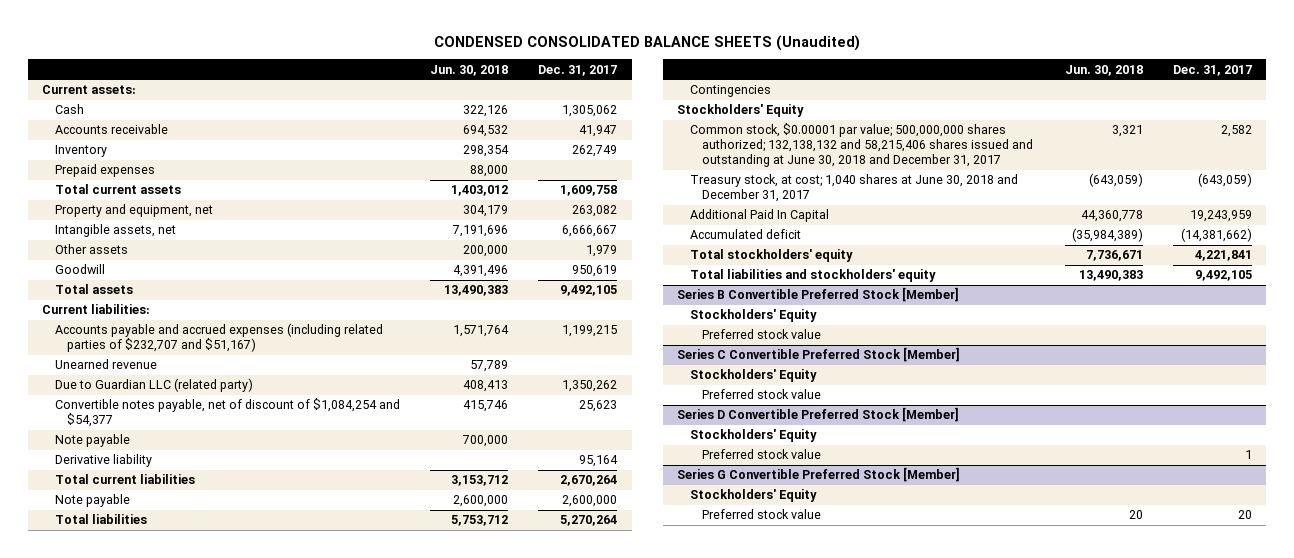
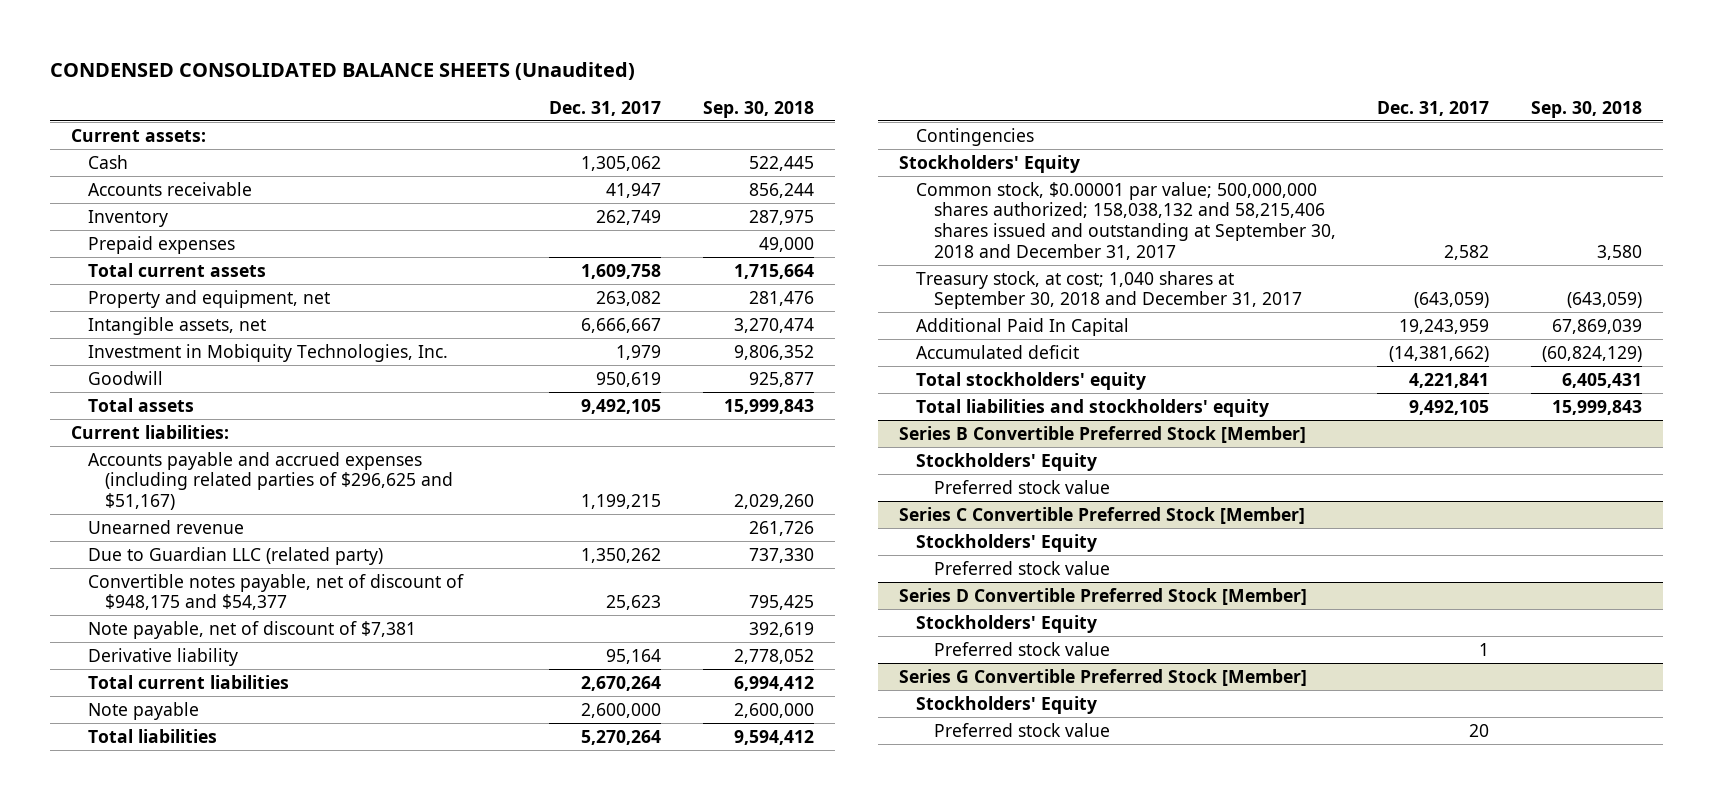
[429,64,508,76] Jun. 30, 2018 -> none
none -> [702,100,814,118] Sep. 30, 2018
[54,244,128,255] Other assets -> [88,343,449,362] Investment in Mobiquity Technologies, Inc.
[54,323,383,353] Accounts payable and accrued expenses (including related parties of $232,707 and $51,167) -> [88,451,454,511] Accounts payable and accrued expenses (including related parties of $296,625 and $51,167)
[54,398,400,428] Convertible notes payable, net of discount of $1,084,254 and $54,377 -> [88,573,465,611] Convertible notes payable, net of discount of $948,175 and $54,377
[54,434,130,448] Note payable -> [88,620,417,639] Note payable, net of discount of $7,381
[689,123,1034,168] Common stock, $0.00001 par value; 500,000,000 shares authorized; 132,138,132 and 58,215,406 shares issued and outstanding at June 30, 2018 and December 31, 2017 -> [916,181,1336,260] Common stock, $0.00001 par value; 500,000,000 shares authorized; 158,038,132 and 58,215,406 shares issued and outstanding at September 30, 2018 and December 31, 2017
[689,174,1018,203] Treasury stock, at cost; 1,040 shares at June 30, 2018 and December 31, 2017 -> [916,270,1302,310] Treasury stock, at cost; 1,040 shares at September 30, 2018 and December 31, 2017

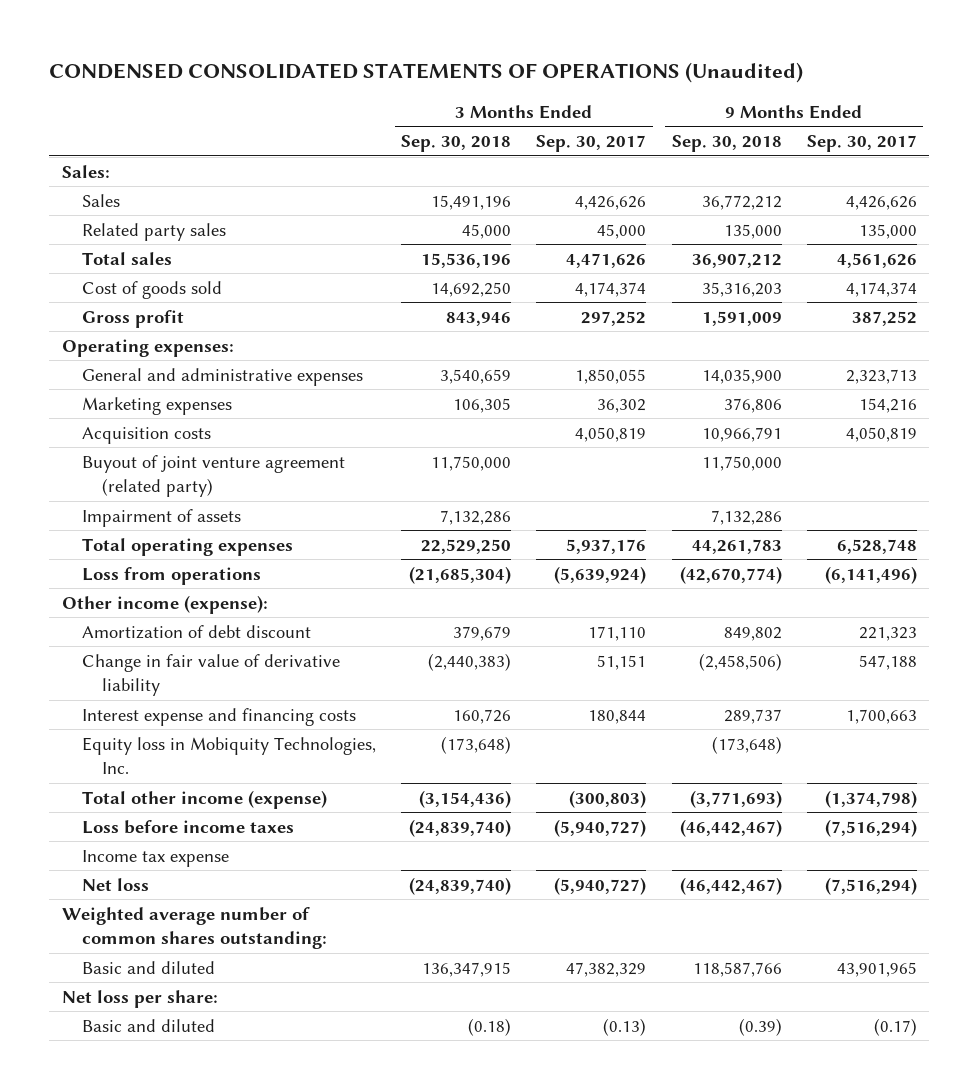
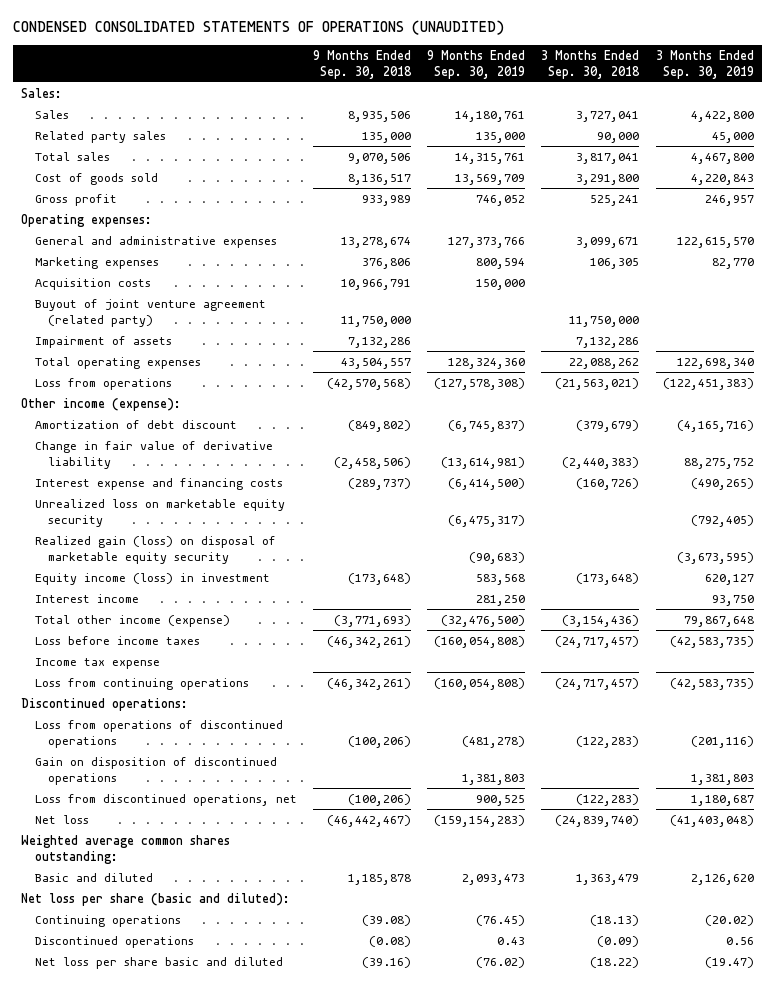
[49,62,804,84] CONDENSED CONSOLIDATED STATEMENTS OF OPERATIONS (Unaudited) -> [12,20,504,36] CONDENSED CONSOLIDATED STATEMENTS OF OPERATIONS (UNAUDITED)
[536,135,647,153] Sep. 30, 2017 -> none
[806,135,917,153] Sep. 30, 2017 -> none
none -> [427,49,526,79] 9 Months Ended Sep. 30, 2019
none -> [655,49,754,79] 3 Months Ended Sep. 30, 2019
[431,194,512,210] 15,491,196 -> [576,110,640,122] 3,727,041
[701,194,782,210] 36,772,212 -> [347,110,411,122] 8,935,506
[462,223,512,239] 45,000 -> [597,131,640,143] 90,000
[421,252,512,268] 15,536,196 -> [576,152,640,164] 3,817,041
[691,252,782,268] 36,907,212 -> [347,152,411,164] 9,070,506
[431,281,512,297] 14,692,250 -> [576,173,640,185] 3,291,800
[701,281,782,297] 35,316,203 -> [347,173,411,185] 8,136,517
[446,311,512,326] 843,946 -> [590,194,640,206] 525,241
[701,310,782,326] 1,591,009 -> [361,194,411,206] 933,989
[440,368,512,384] 3,540,659 -> [576,236,640,248] 3,099,671
[701,368,782,384] 14,035,900 -> [340,236,411,248] 13,278,674
[421,538,512,554] 22,529,250 -> [569,357,640,369] 22,088,262
[691,538,782,554] 44,261,783 -> [340,357,411,369] 43,504,557
[409,565,512,584] (21,685,304) -> [555,377,640,390] (21,563,021)
[679,565,782,584] (42,670,774) -> [326,377,411,390] (42,570,568)
[453,625,512,641] 379,679 -> [576,419,640,432] (379,679)
[723,626,782,641] 849,802 -> [347,419,411,432] (849,802)
[453,708,512,724] 160,726 -> [576,477,640,490] (160,726)
[723,708,782,724] 289,737 -> [347,477,411,490] (289,737)
none -> [34,498,285,527] Unrealized loss on marketable equity security
none -> [34,535,276,564] Realized gain (loss) on disposal of marketable equity security
[82,736,377,774] Equity loss in Mobiquity Technologies, Inc. -> [34,572,270,585] Equity income (loss) in investment
none -> [34,593,139,603] Interest income
[409,818,512,837] (24,839,740) -> [555,635,640,648] (24,717,457)
[679,818,782,837] (46,442,467) -> [326,635,411,648] (46,342,261)
none -> [34,677,249,690] Loss from continuing operations
none -> [20,697,188,711] Discontinued operations:
none -> [34,719,283,748] Loss from operations of discontinued operations
none -> [34,756,277,785] Gain on disposition of discontinued operations
none -> [34,793,297,806] Loss from discontinued operations, net
[61,906,328,949] Weighted average number of common shares outstanding: -> [20,834,230,864] Weighted average common shares outstanding:
[422,961,512,977] 136,347,915 -> [576,873,640,885] 1,363,479
[692,961,782,977] 118,587,766 -> [347,873,411,885] 1,185,878
[61,989,218,1008] Net loss per share: -> [20,892,290,906] Net loss per share (basic and diluted):
none -> [34,914,181,927] Continuing operations
none -> [34,935,194,948] Discontinued operations
[82,1018,216,1032] Basic and diluted -> [34,956,283,969] Net loss per share basic and diluted
[468,1017,512,1036] (0.18) -> [590,956,640,968] (18.22)
[738,1017,782,1036] (0.39) -> [361,956,411,968] (39.16)

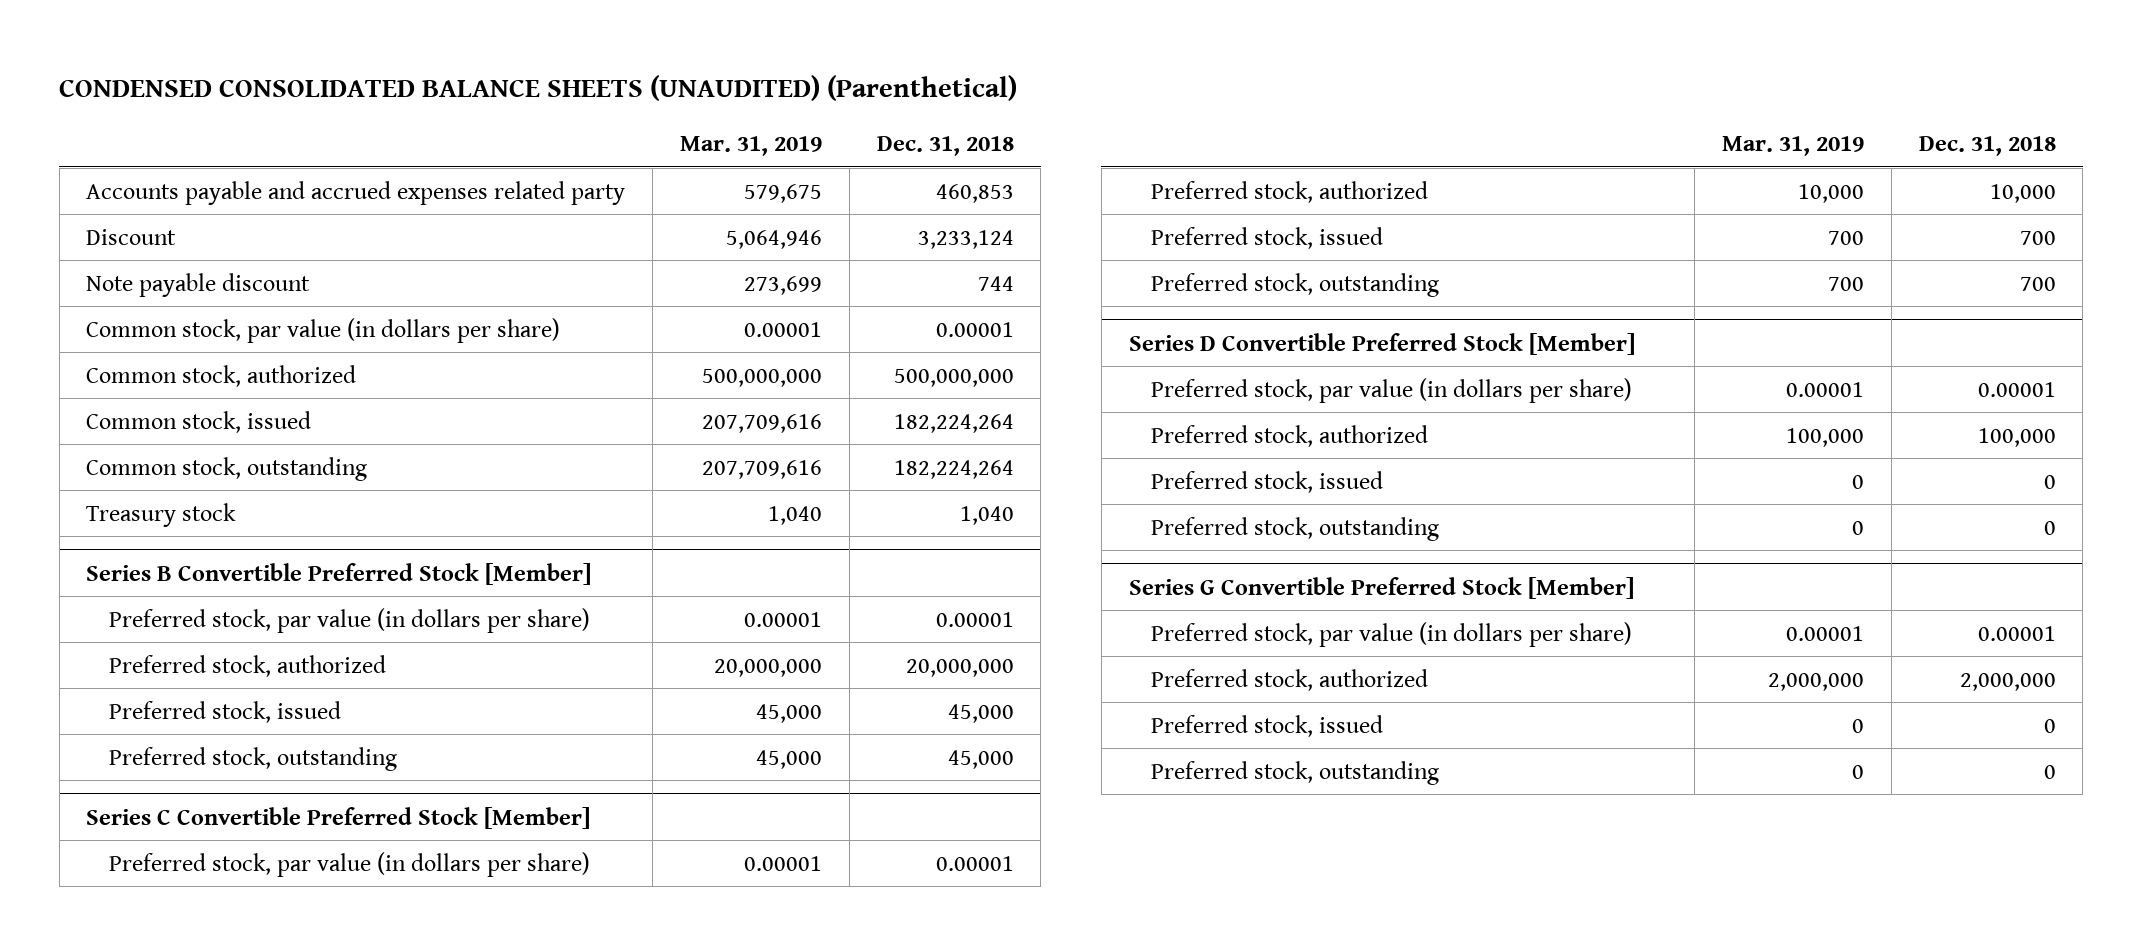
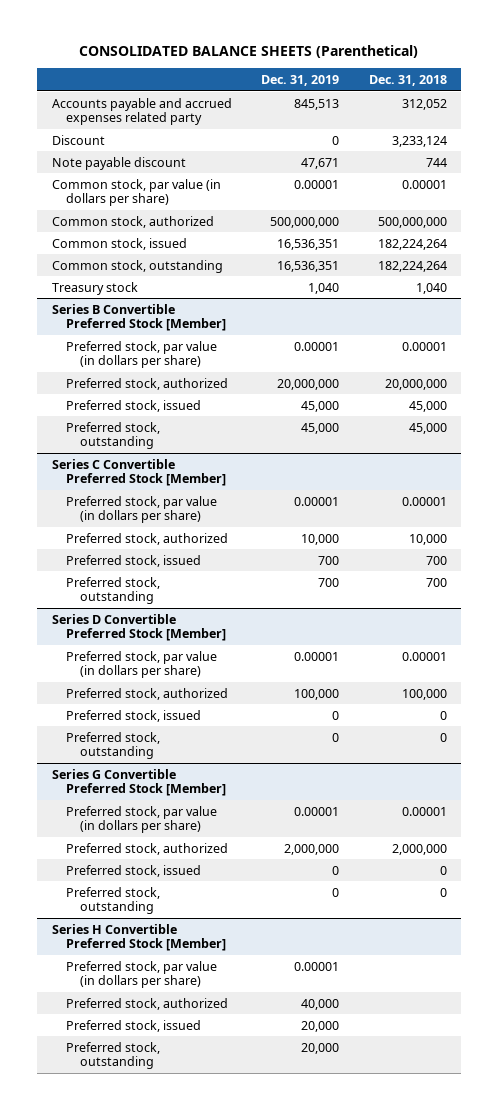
[59,74,1018,101] CONDENSED CONSOLIDATED BALANCE SHEETS (UNAUDITED) (Parenthetical) -> [79,45,419,59] CONSOLIDATED BALANCE SHEETS (Parenthetical)
[679,136,822,157] Mar. 31, 2019 -> none
none -> [261,74,340,86] Dec. 31, 2019
[935,183,1014,203] 460,853 -> [401,98,447,110] 312,052
none -> [51,923,227,952] Series H Convertible Preferred Stock [Member]
none -> [66,960,218,989] Preferred stock, par value (in dollars per share)
none -> [66,997,229,1010] Preferred stock, authorized
none -> [66,1019,202,1032] Preferred stock, issued
none -> [66,1041,161,1070] Preferred stock, outstanding

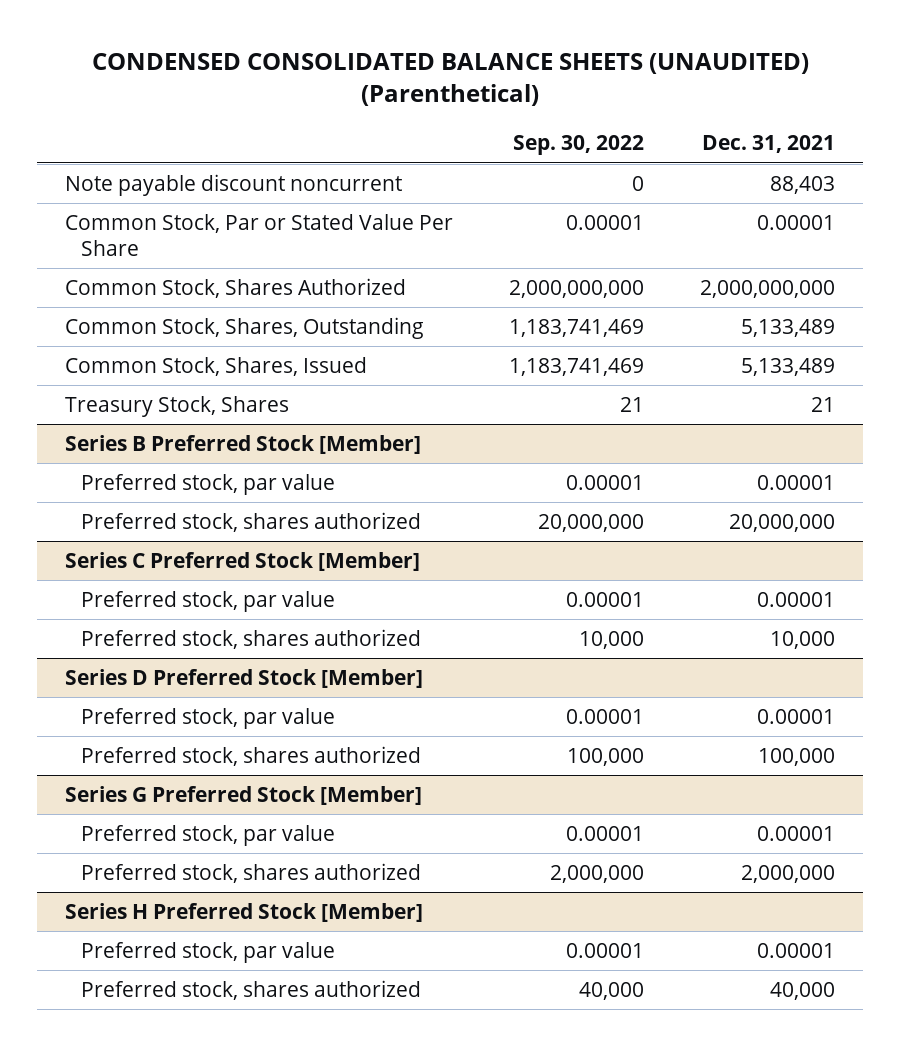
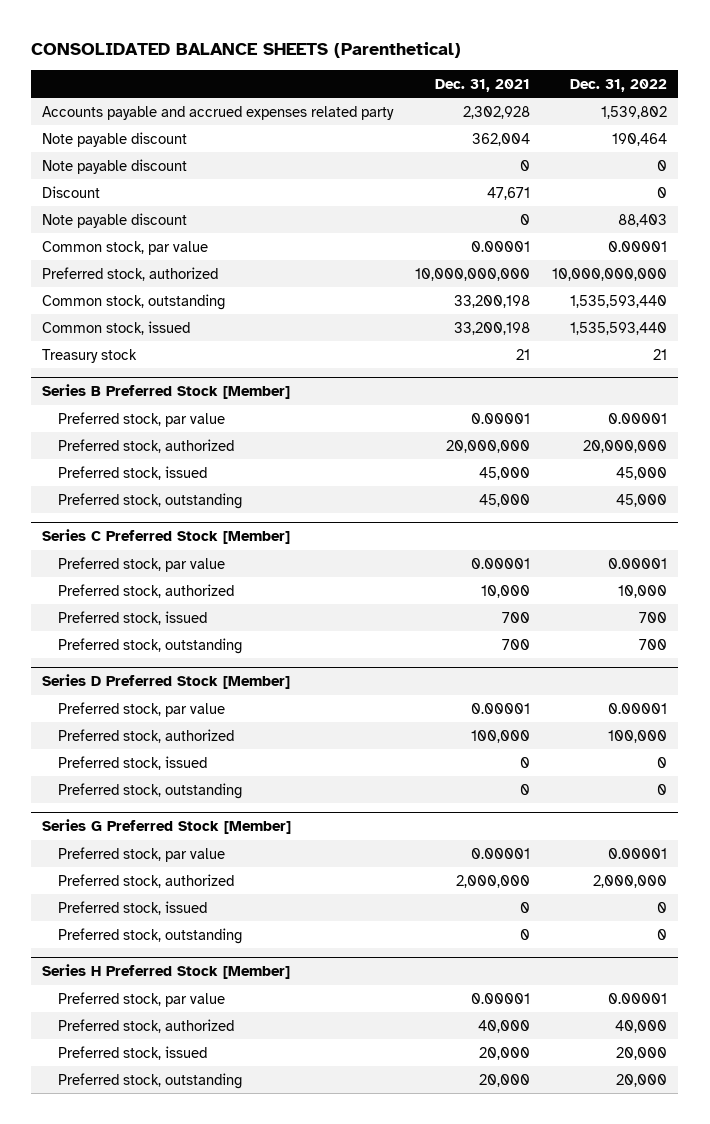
[92,52,810,107] CONDENSED CONSOLIDATED BALANCE SHEETS (UNAUDITED) (Parenthetical) -> [31,41,462,58] CONSOLIDATED BALANCE SHEETS (Parenthetical)
[513,135,645,156] Sep. 30, 2022 -> none
none -> [570,78,668,92] Dec. 31, 2022
none -> [42,105,395,120] Accounts payable and accrued expenses related party
none -> [42,131,188,147] Note payable discount
none -> [42,158,188,174] Note payable discount
none -> [42,185,101,198] Discount
[65,174,403,197] Note payable discount noncurrent -> [42,212,188,228] Note payable discount
[770,176,836,195] 88,403 -> [520,213,531,225] 0
[65,214,454,256] Common Stock, Par or Stated Value Per Share -> [42,240,209,255] Common stock, par value
[65,278,407,299] Common Stock, Shares Authorized -> [42,266,219,281] Preferred stock, authorized
[700,280,836,299] 2,000,000,000 -> [415,267,531,281] 10,000,000,000
[65,317,425,340] Common Stock, Shares, Outstanding -> [42,293,226,310] Common stock, outstanding
[741,319,836,338] 5,133,489 -> [454,294,531,308] 33,200,198
[65,357,368,377] Common Stock, Shares, Issued -> [42,320,191,335] Common stock, issued
[741,358,836,377] 5,133,489 -> [454,321,531,335] 33,200,198
[65,396,290,418] Treasury Stock, Shares -> [42,348,138,363] Treasury stock
[81,512,422,533] Preferred stock, shares authorized -> [58,438,235,453] Preferred stock, authorized
none -> [58,465,208,480] Preferred stock, issued
none -> [58,492,243,509] Preferred stock, outstanding
[81,629,422,650] Preferred stock, shares authorized -> [58,583,235,598] Preferred stock, authorized
none -> [58,610,208,625] Preferred stock, issued
none -> [58,637,243,654] Preferred stock, outstanding
[81,746,422,767] Preferred stock, shares authorized -> [58,728,235,743] Preferred stock, authorized
none -> [58,755,208,770] Preferred stock, issued
none -> [58,782,243,799] Preferred stock, outstanding
[81,863,422,884] Preferred stock, shares authorized -> [58,873,235,888] Preferred stock, authorized
none -> [58,900,208,915] Preferred stock, issued
none -> [58,927,243,944] Preferred stock, outstanding
[81,980,422,1001] Preferred stock, shares authorized -> [58,1018,235,1033] Preferred stock, authorized
none -> [58,1045,208,1060] Preferred stock, issued
none -> [58,1072,243,1089] Preferred stock, outstanding

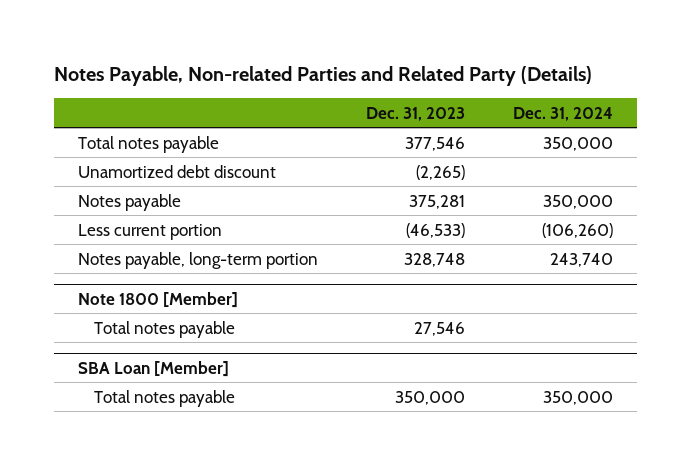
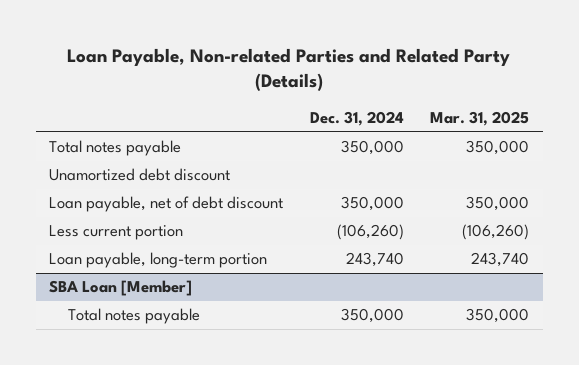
[54,66,593,87] Notes Payable, Non-related Parties and Related Party (Details) -> [67,47,511,92] Loan Payable, Non-related Parties and Related Party (Details)
[366,106,466,121] Dec. 31, 2023 -> none
none -> [430,111,530,127] Mar. 31, 2025
[78,193,182,211] Notes payable -> none
none -> [49,196,284,213] Loan payable, net of debt discount
[78,291,239,308] Note 1800 [Member] -> none
[93,320,235,338] Total notes payable -> none
[78,251,319,269] Notes payable, long-term portion -> [49,252,268,269] Loan payable, long-term portion

